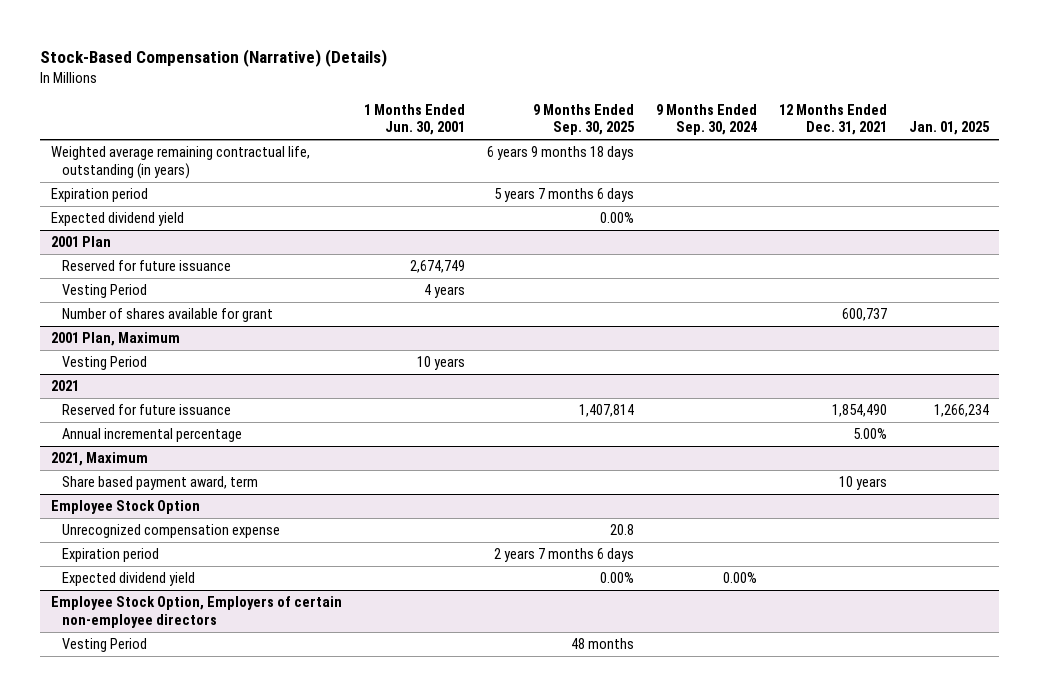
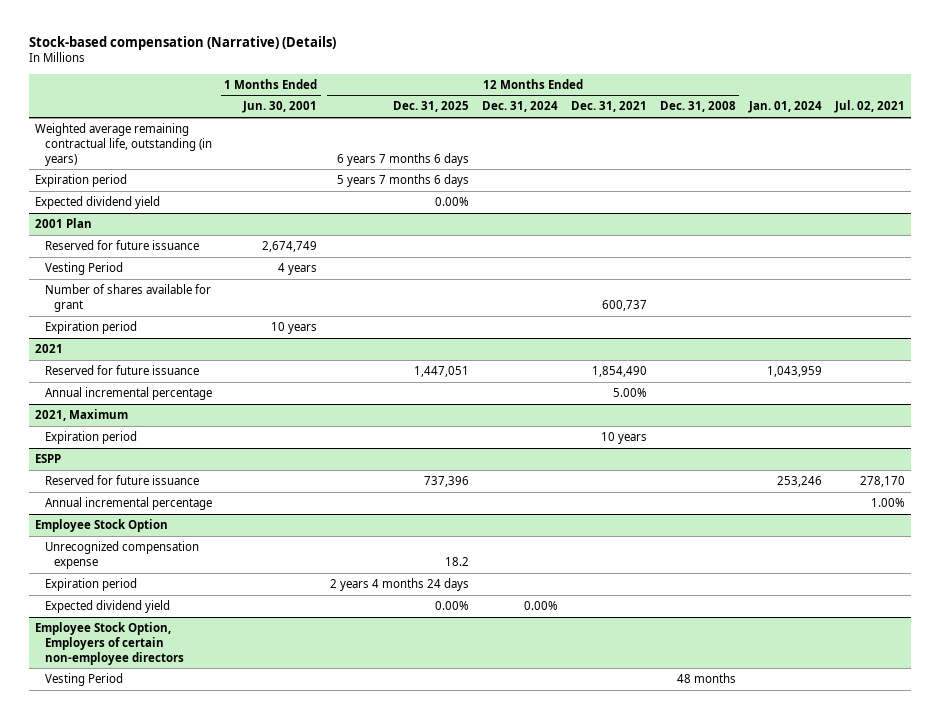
[39,48,387,67] Stock-Based Compensation (Narrative) (Details) -> [28,35,336,50] Stock-based compensation (Narrative) (Details)
[532,103,635,136] 9 Months Ended Sep. 30, 2025 -> none
[655,103,757,136] 9 Months Ended Sep. 30, 2024 -> none
[908,121,990,136] Jan. 01, 2025 -> none
none -> [393,101,470,113] Dec. 31, 2025
none -> [482,101,559,113] Dec. 31, 2024
none -> [659,101,736,113] Dec. 31, 2008
none -> [747,101,822,114] Jan. 01, 2024
none -> [833,100,905,114] Jul. 02, 2021
[50,332,180,347] 2001 Plan, Maximum -> none
[61,356,147,371] Vesting Period -> none
none -> [44,320,137,334] Expiration period
[61,476,258,491] Share based payment award, term -> none
none -> [44,430,137,444] Expiration period
none -> [35,453,62,463] ESPP
none -> [44,474,199,485] Reserved for future issuance
none -> [44,496,212,510] Annual incremental percentage

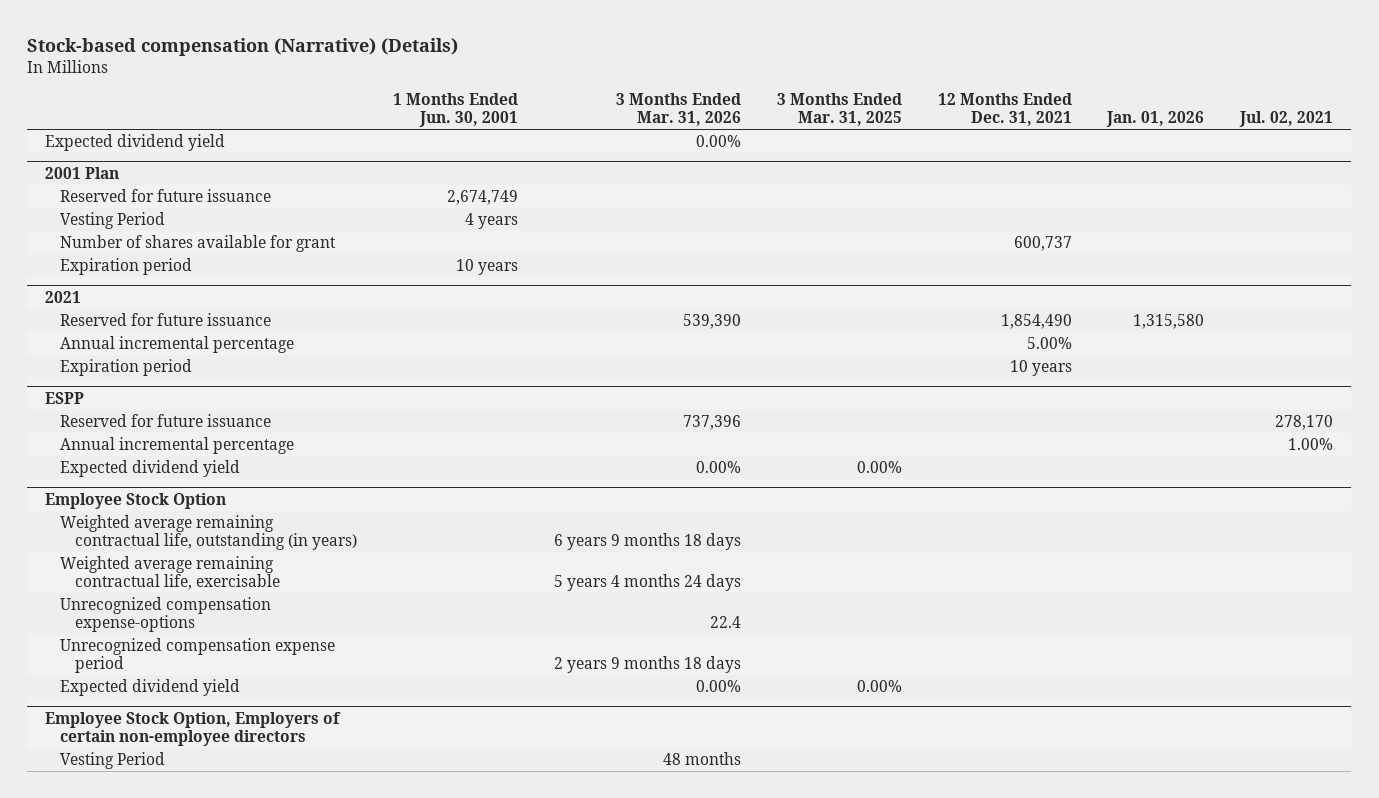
[393,101,470,113] Dec. 31, 2025 -> none
[482,101,559,113] Dec. 31, 2024 -> none
[659,101,736,113] Dec. 31, 2008 -> none
[747,101,822,114] Jan. 01, 2024 -> none
none -> [615,93,741,127] 3 Months Ended Mar. 31, 2026
none -> [776,93,902,127] 3 Months Ended Mar. 31, 2025
none -> [1106,111,1205,128] Jan. 01, 2026
[35,122,212,166] Weighted average remaining contractual life, outstanding (in years) -> none
[35,173,128,187] Expiration period -> none
[35,408,129,421] 2021, Maximum -> none
[44,430,137,444] Expiration period -> none
none -> [60,359,193,377] Expiration period
none -> [60,460,241,478] Expected dividend yield
[44,577,137,591] Expiration period -> none
none -> [60,515,358,551] Weighted average remaining contractual life, outstanding (in years)
none -> [60,556,281,591] Weighted average remaining contractual life, exercisable
[44,540,199,569] Unrecognized compensation expense -> [60,597,272,633] Unrecognized compensation expense-options
none -> [60,638,336,674] Unrecognized compensation expense period

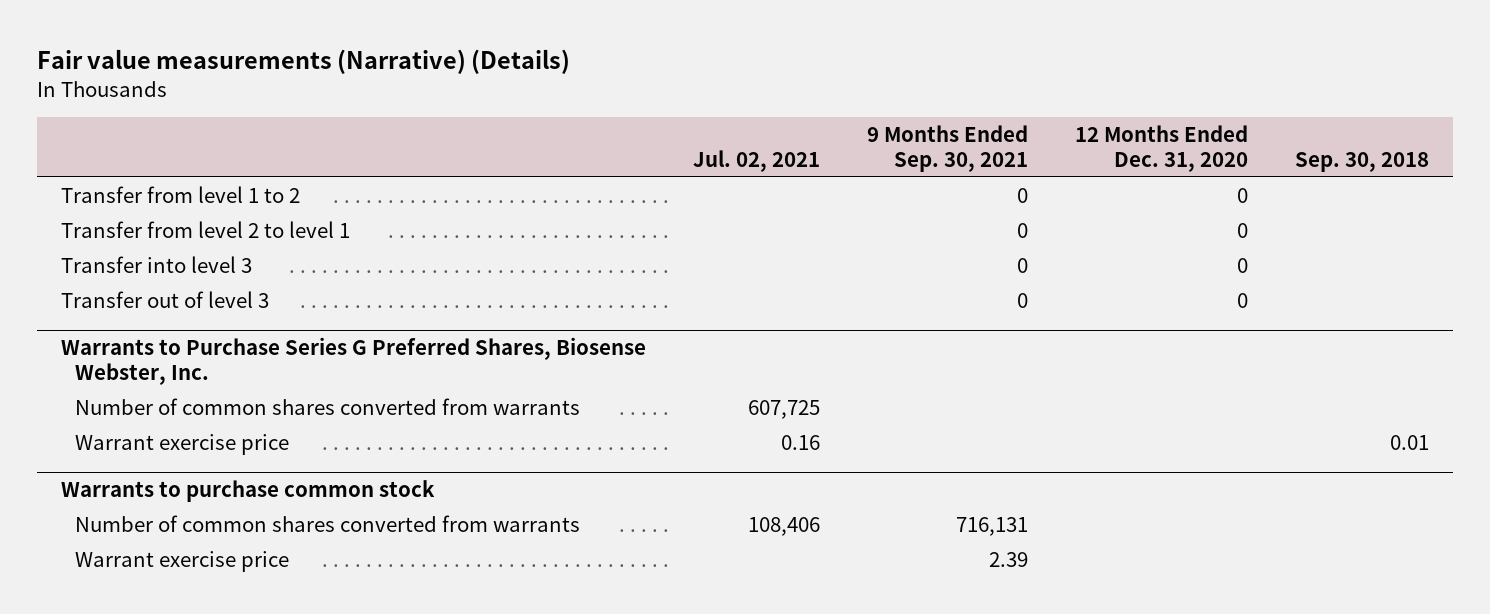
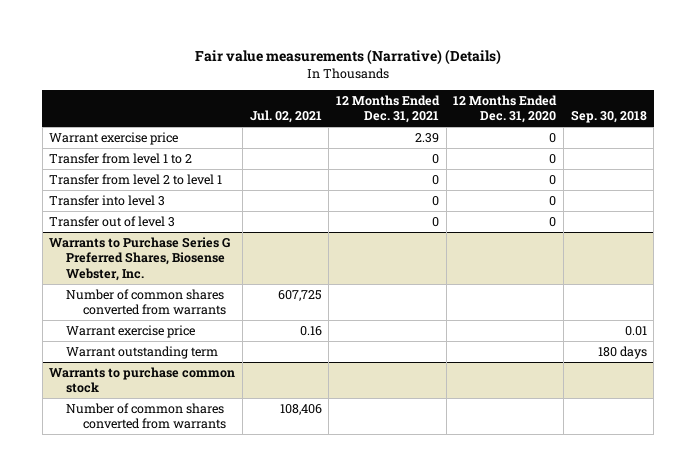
[867,125,1029,172] 9 Months Ended Sep. 30, 2021 -> none
none -> [336,95,441,124] 12 Months Ended Dec. 31, 2021
none -> [49,131,179,145] Warrant exercise price
none -> [66,345,219,359] Warrant outstanding term
[75,550,290,572] Warrant exercise price -> none

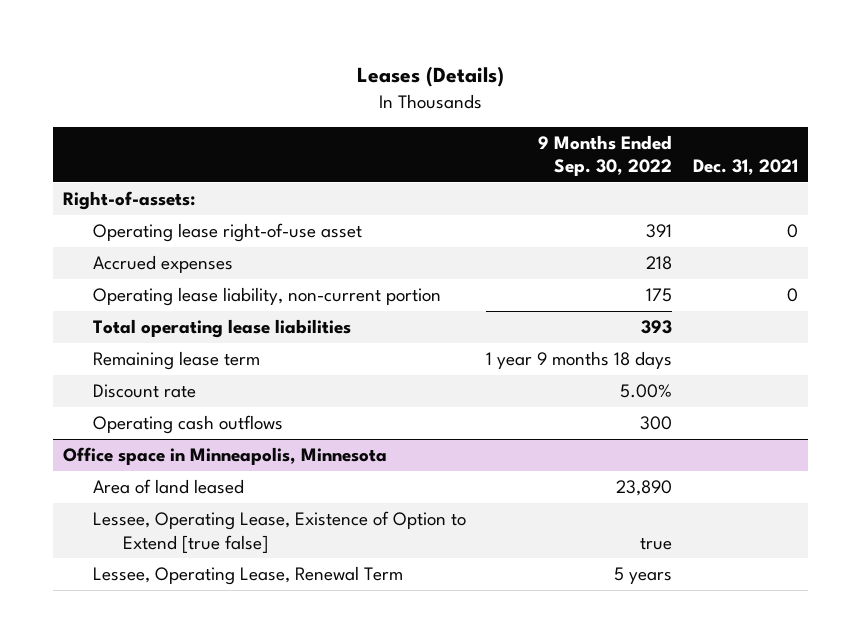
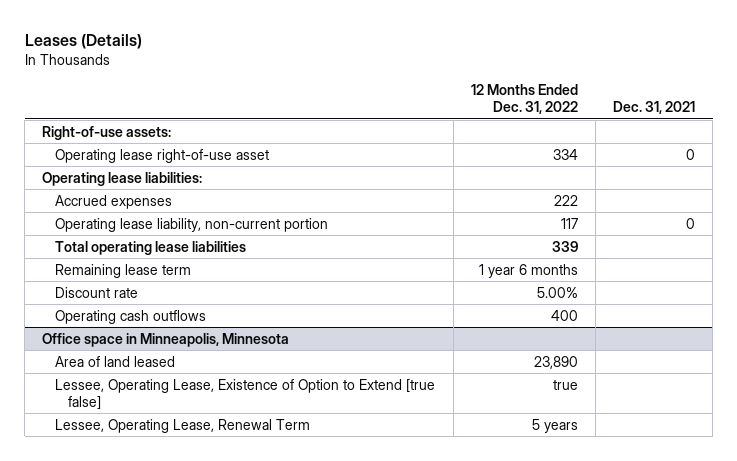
[538,134,673,177] 9 Months Ended Sep. 30, 2022 -> none
none -> [470,84,578,115] 12 Months Ended Dec. 31, 2022
[63,191,196,211] Right-of-assets: -> [42,125,172,140] Right-of-use assets:
none -> [42,171,203,186] Operating lease liabilities:

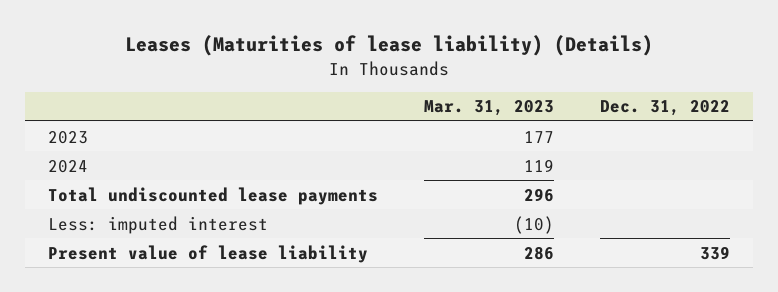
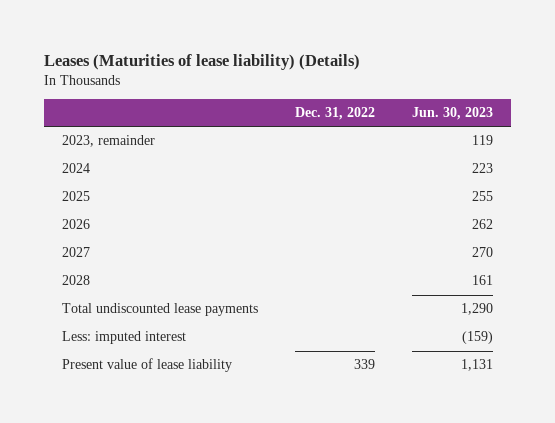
[424,100,555,117] Mar. 31, 2023 -> none
none -> [411,107,493,121] Jun. 30, 2023
[47,130,88,144] 2023 -> [61,135,155,148] 2023, remainder
none -> [61,191,90,202] 2025
none -> [61,219,90,230] 2026
none -> [61,247,90,258] 2027
none -> [61,275,90,286] 2028

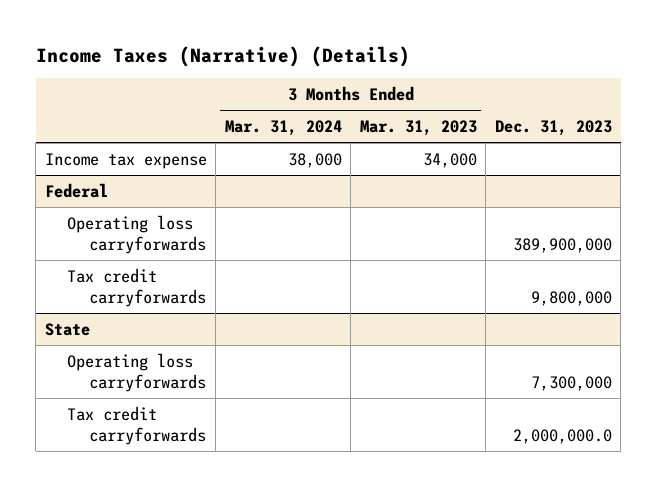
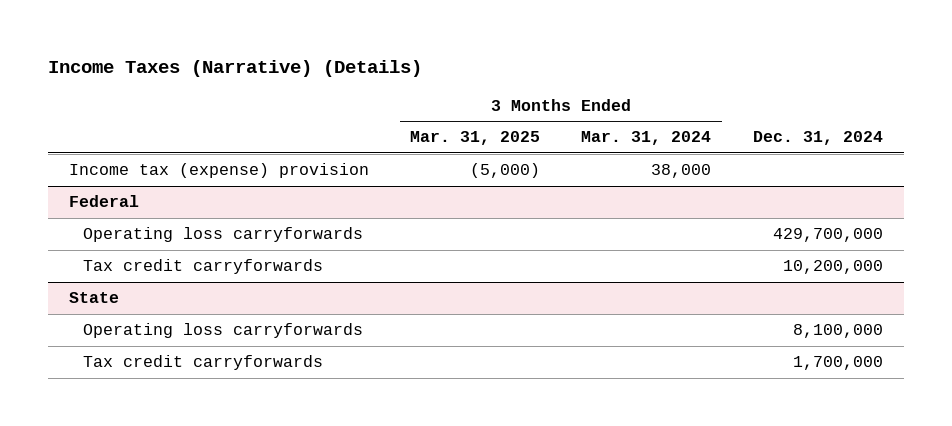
[359,120,477,137] Mar. 31, 2023 -> none
[494,120,612,137] Dec. 31, 2023 -> none
none -> [410,131,541,146] Mar. 31, 2025
none -> [752,131,883,146] Dec. 31, 2024
[44,152,207,169] Income tax expense -> [68,163,369,179] Income tax (expense) provision

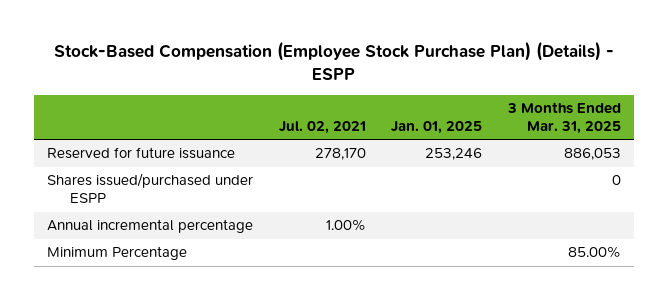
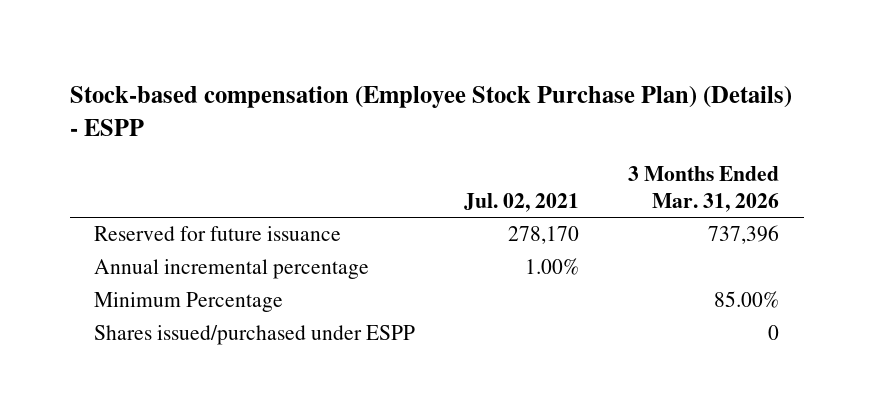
[53,40,614,80] Stock-Based Compensation (Employee Stock Purchase Plan) (Details) - ESPP -> [69,86,792,137] Stock-based compensation (Employee Stock Purchase Plan) (Details) - ESPP
[391,120,483,134] Jan. 01, 2025 -> none
[507,101,622,134] 3 Months Ended Mar. 31, 2025 -> none
none -> [628,166,780,213] 3 Months Ended Mar. 31, 2026
[46,173,253,204] Shares issued/purchased under ESPP -> [94,325,416,346] Shares issued/purchased under ESPP

